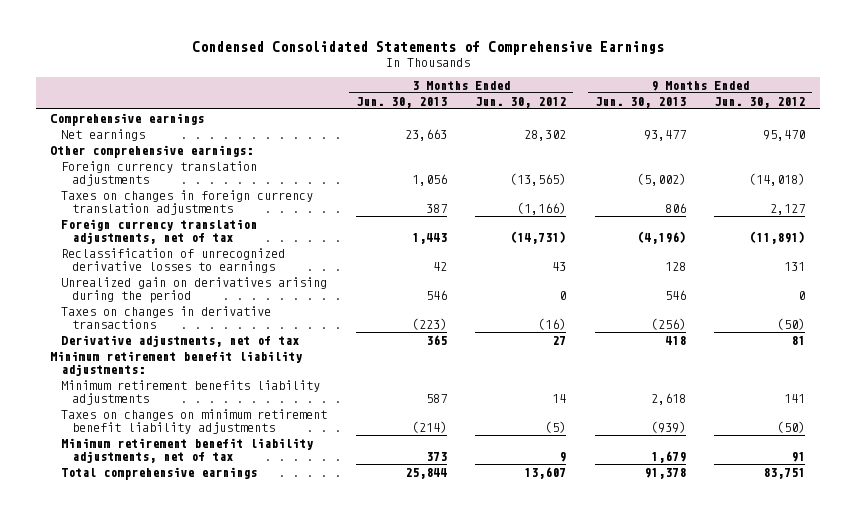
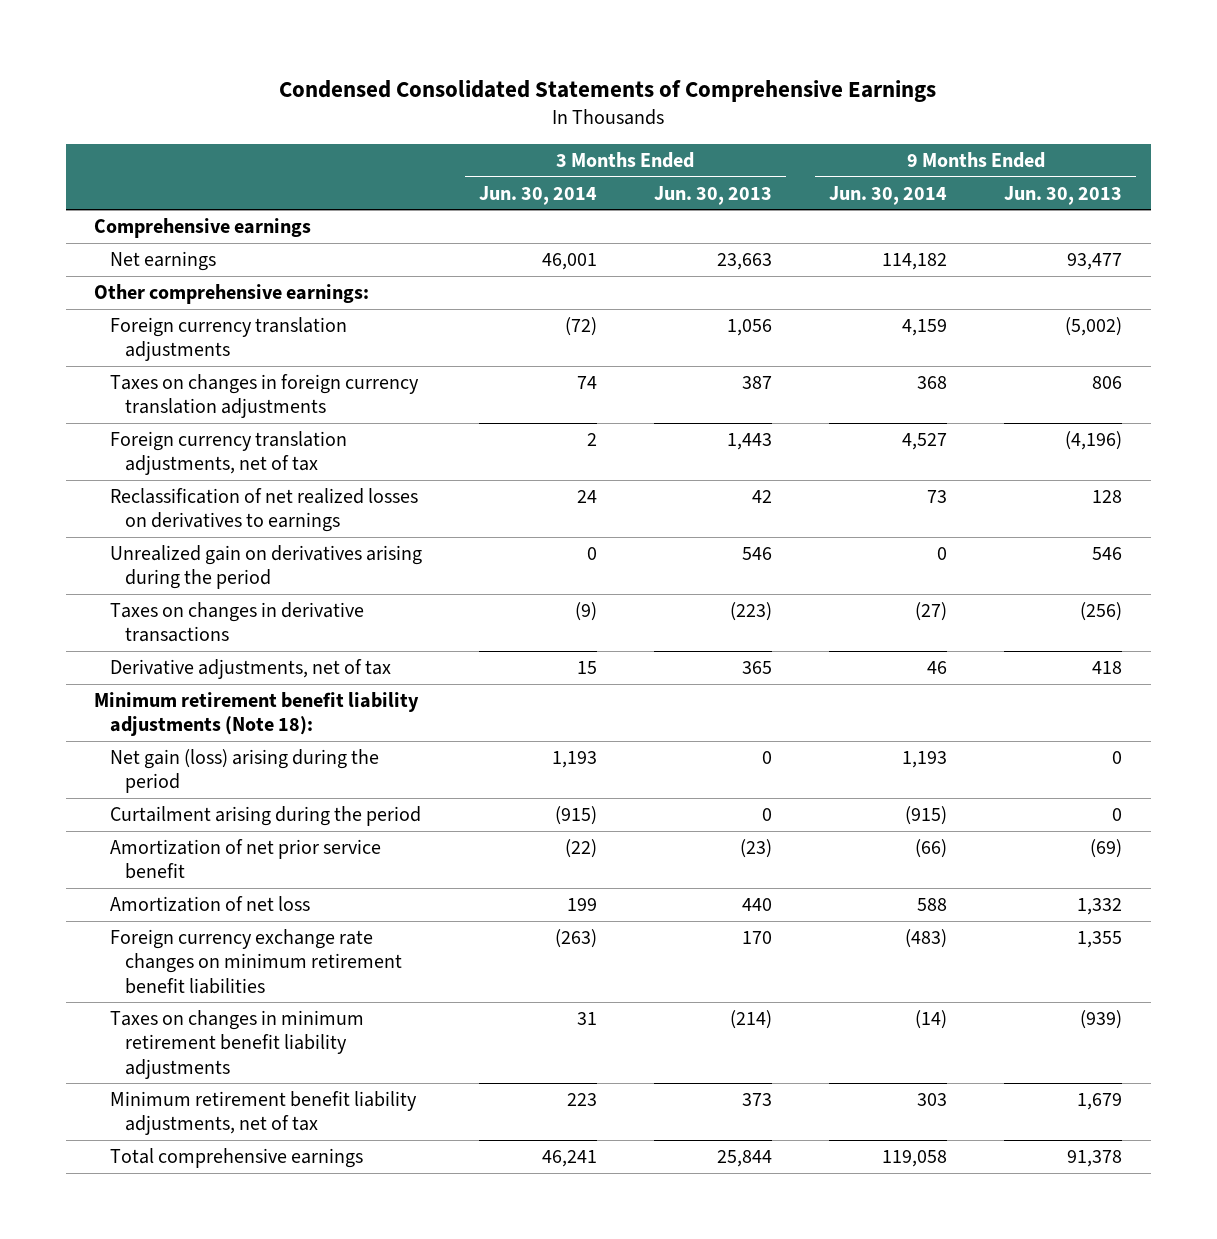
[475,96,567,108] Jun. 30, 2012 -> none
[714,96,806,108] Jun. 30, 2012 -> none
none -> [478,185,597,205] Jun. 30, 2014
none -> [829,185,948,205] Jun. 30, 2014
[61,247,286,273] Reclassification of unrecognized derivative losses to earnings -> [109,487,418,533] Reclassification of net realized losses on derivatives to earnings
[61,379,321,405] Minimum retirement benefits liability adjustments -> none
[50,350,303,376] Minimum retirement benefit liability adjustments: -> [94,691,420,737] Minimum retirement benefit liability adjustments (Note 18):
none -> [109,748,379,794] Net gain (loss) arising during the period
none -> [109,805,421,826] Curtailment arising during the period
none -> [109,838,381,880] Amortization of net prior service benefit
none -> [109,895,310,912] Amortization of net loss
none -> [109,928,403,994] Foreign currency exchange rate changes on minimum retirement benefit liabilities
[61,408,328,434] Taxes on changes on minimum retirement benefit liability adjustments -> [109,1009,364,1079] Taxes on changes in minimum retirement benefit liability adjustments

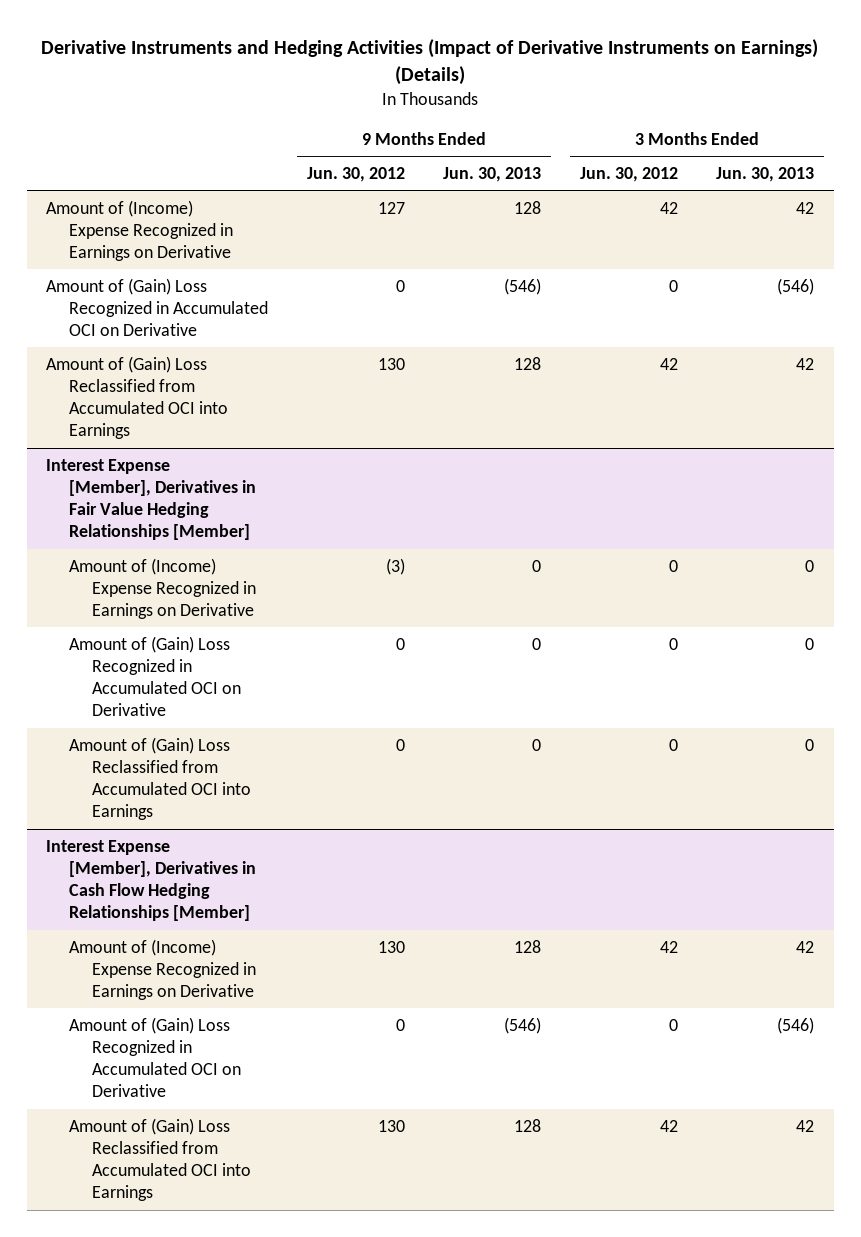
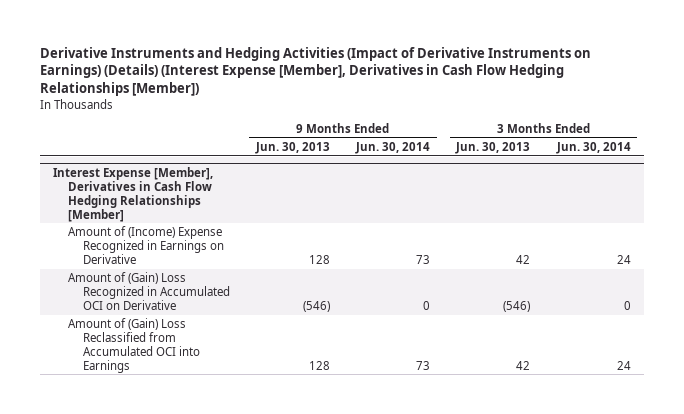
[41,39,819,86] Derivative Instruments and Hedging Activities (Impact of Derivative Instruments on Earnings) (Details) -> [39,46,591,97] Derivative Instruments and Hedging Activities (Impact of Derivative Instruments on Earnings) (Details) (Interest Expense [Member], Derivatives in Cash Flow Hedging Relationships [Member])
[306,167,405,183] Jun. 30, 2012 -> none
[579,167,678,183] Jun. 30, 2012 -> none
none -> [355,141,431,154] Jun. 30, 2014
none -> [555,141,631,154] Jun. 30, 2014
[46,199,234,262] Amount of (Income) Expense Recognized in Earnings on Derivative -> none
[46,277,269,337] Amount of (Gain) Loss Recognized in Accumulated OCI on Derivative -> none
[46,355,229,440] Amount of (Gain) Loss Reclassified from Accumulated OCI into Earnings -> none
[46,458,257,541] Interest Expense [Member], Derivatives in Fair Value Hedging Relationships [Member] -> none
[69,557,257,620] Amount of (Income) Expense Recognized in Earnings on Derivative -> none
[69,635,242,717] Amount of (Gain) Loss Recognized in Accumulated OCI on Derivative -> none
[69,736,252,821] Amount of (Gain) Loss Reclassified from Accumulated OCI into Earnings -> none

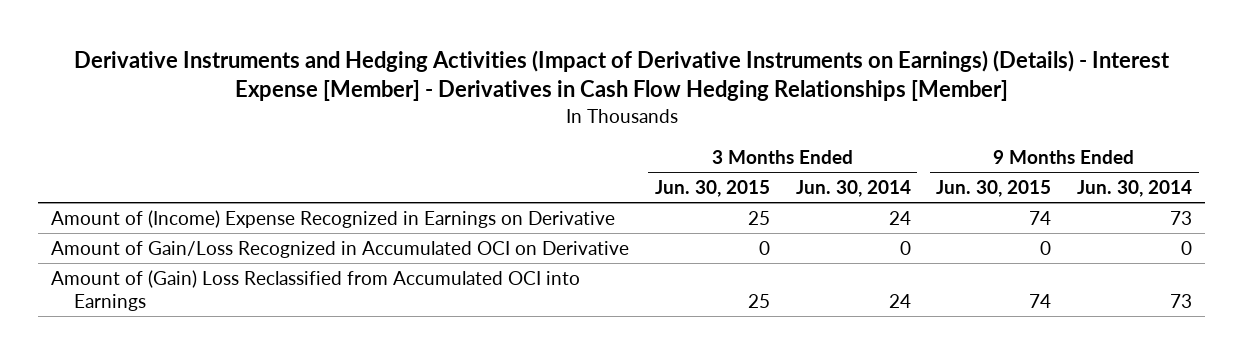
[39,46,591,97] Derivative Instruments and Hedging Activities (Impact of Derivative Instruments on Earnings) (Details) (Interest Expense [Member], Derivatives in Cash Flow Hedging Relationships [Member]) -> [73,49,1170,102] Derivative Instruments and Hedging Activities (Impact of Derivative Instruments on Earnings) (Details) - Interest Expense [Member] - Derivatives in Cash Flow Hedging Relationships [Member]
[254,141,330,154] Jun. 30, 2013 -> none
[455,141,531,154] Jun. 30, 2013 -> none
none -> [654,180,770,198] Jun. 30, 2015
none -> [936,180,1052,198] Jun. 30, 2015
[52,166,213,222] Interest Expense [Member], Derivatives in Cash Flow Hedging Relationships [Member] -> none
[67,272,230,310] Amount of (Gain) Loss Recognized in Accumulated OCI on Derivative -> [51,240,630,258] Amount of Gain/Loss Recognized in Accumulated OCI on Derivative

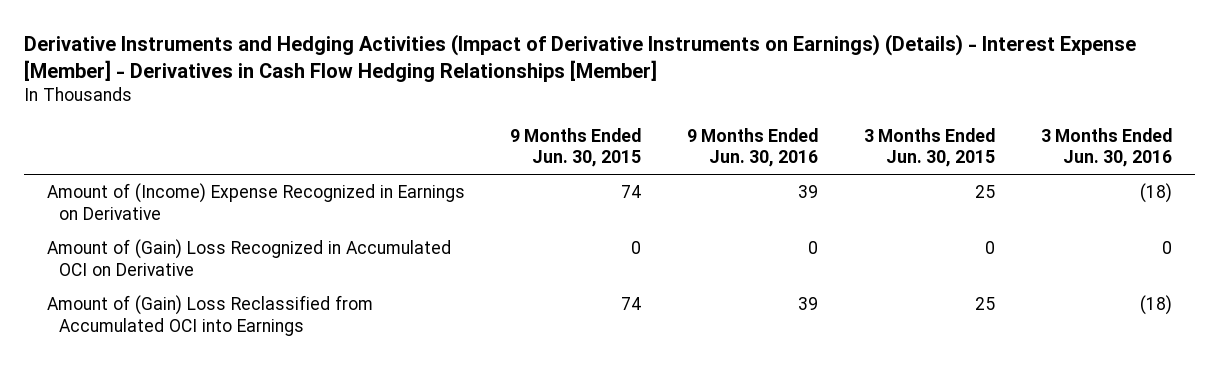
[795,180,911,198] Jun. 30, 2014 -> none
[1077,180,1193,198] Jun. 30, 2014 -> none
none -> [687,127,819,168] 9 Months Ended Jun. 30, 2016
none -> [1040,127,1172,168] 3 Months Ended Jun. 30, 2016
[51,240,630,258] Amount of Gain/Loss Recognized in Accumulated OCI on Derivative -> [46,239,451,277] Amount of (Gain) Loss Recognized in Accumulated OCI on Derivative

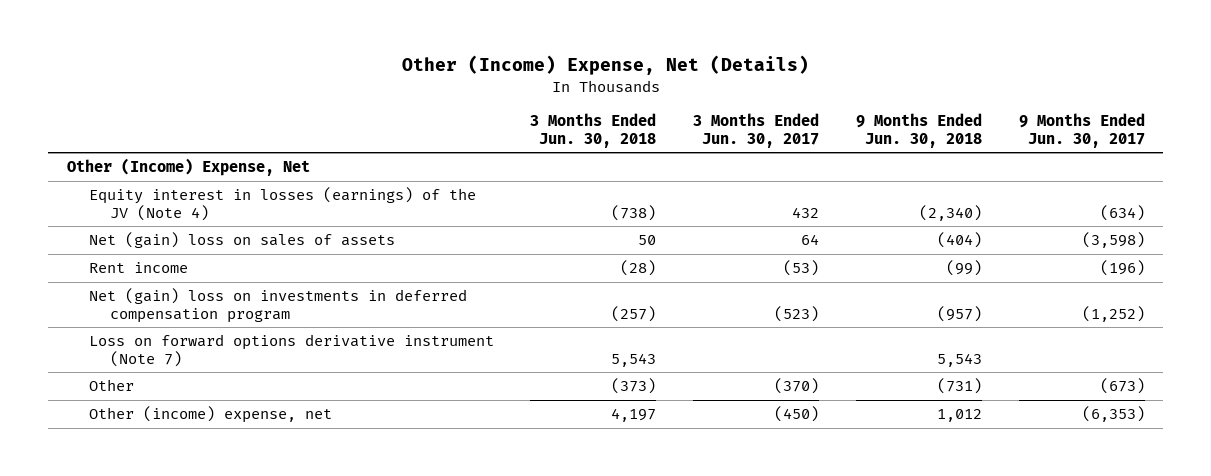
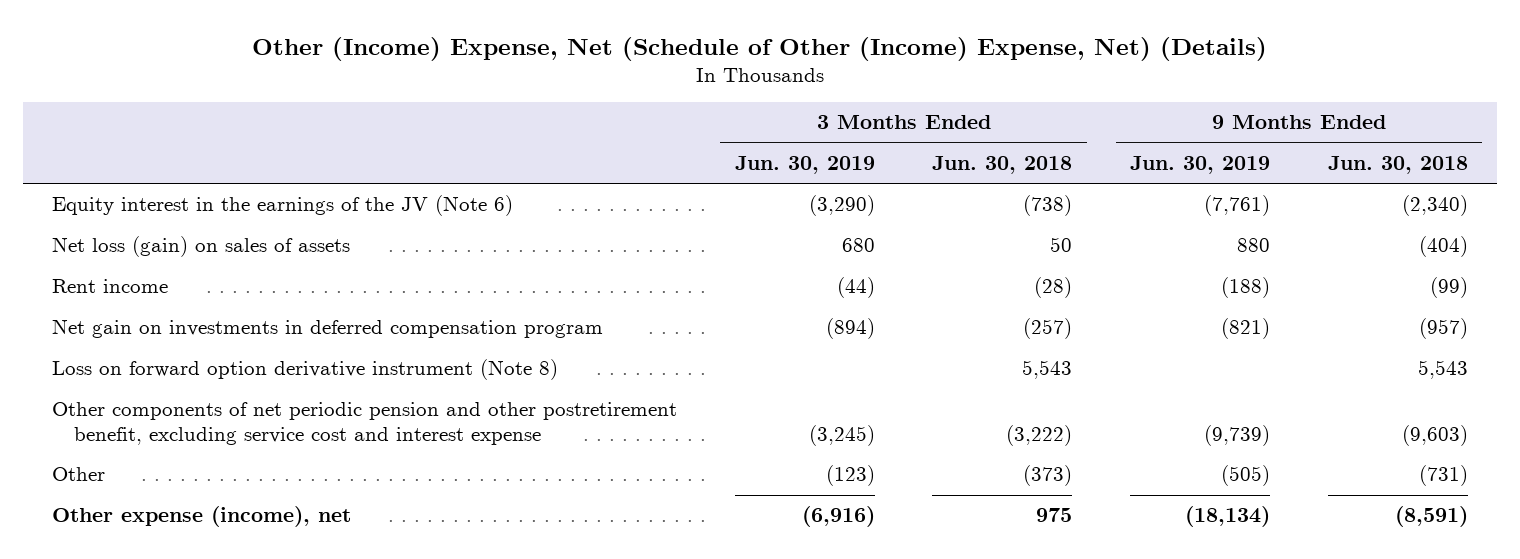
[401,55,809,76] Other (Income) Expense, Net (Details) -> [251,36,1267,61] Other (Income) Expense, Net (Schedule of Other (Income) Expense, Net) (Details)
[693,112,820,148] 3 Months Ended Jun. 30, 2017 -> none
[1018,112,1145,148] 9 Months Ended Jun. 30, 2017 -> none
none -> [734,155,875,174] Jun. 30, 2019
none -> [1130,155,1271,174] Jun. 30, 2019
[66,158,310,177] Other (Income) Expense, Net -> none
[88,187,476,221] Equity interest in losses (earnings) of the JV (Note 4) -> [51,195,513,217] Equity interest in the earnings of the JV (Note 6)
[88,232,395,249] Net (gain) loss on sales of assets -> [51,236,350,258] Net loss (gain) on sales of assets
[88,288,467,323] Net (gain) loss on investments in deferred compensation program -> [51,319,603,339] Net gain on investments in deferred compensation program
[88,334,494,367] Loss on forward options derivative instrument (Note 7) -> [51,359,558,381] Loss on forward option derivative instrument (Note 8)
none -> [51,402,677,445] Other components of net periodic pension and other postretirement benefit, excluding service cost and interest expense
[88,406,332,424] Other (income) expense, net -> [51,506,351,528] Other expense (income), net
[611,408,657,423] 4,197 -> [1036,508,1073,523] 975
[936,409,982,423] 1,012 -> [1394,506,1468,528] (8,591)

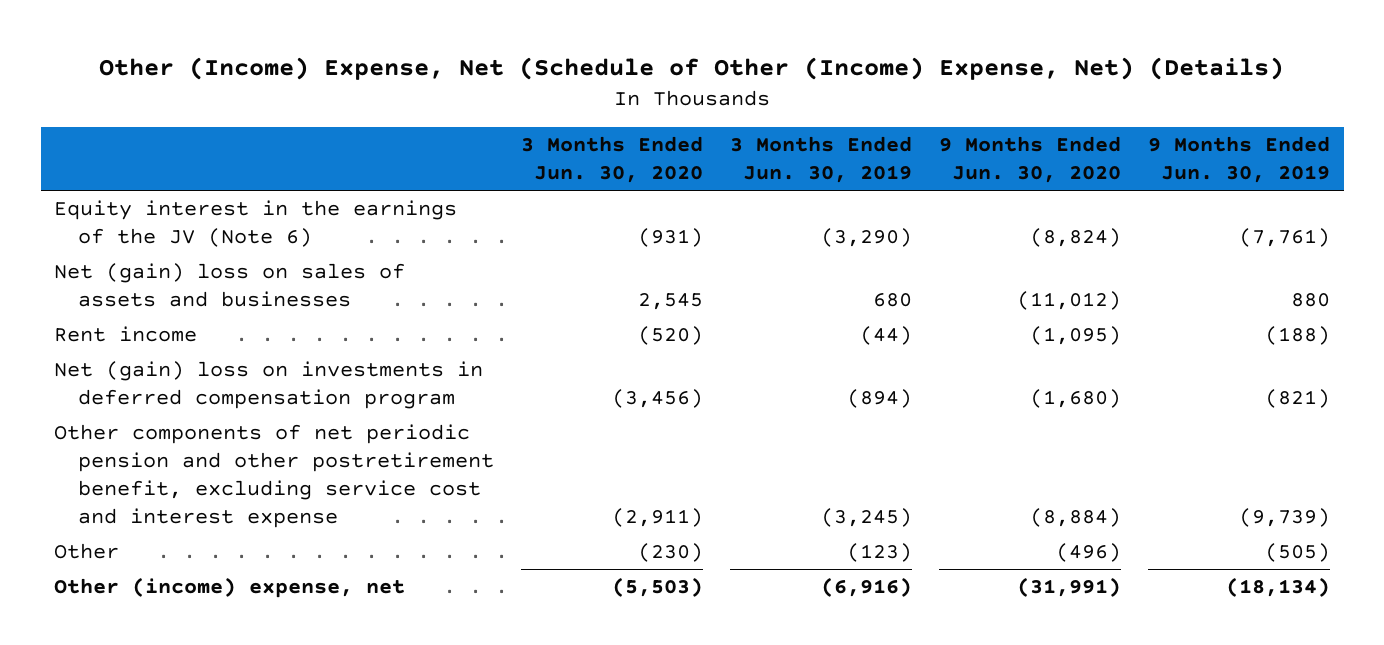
[932,155,1073,174] Jun. 30, 2018 -> none
[1327,155,1468,174] Jun. 30, 2018 -> none
none -> [521,135,704,183] 3 Months Ended Jun. 30, 2020
none -> [939,135,1122,183] 9 Months Ended Jun. 30, 2020
[51,236,350,258] Net loss (gain) on sales of assets -> [54,263,406,308] Net (gain) loss on sales of assets and businesses
[51,359,558,381] Loss on forward option derivative instrument (Note 8) -> none
[51,319,603,339] Net gain on investments in deferred compensation program -> [54,361,484,410] Net (gain) loss on investments in deferred compensation program
[51,506,351,528] Other expense (income), net -> [54,577,406,599] Other (income) expense, net

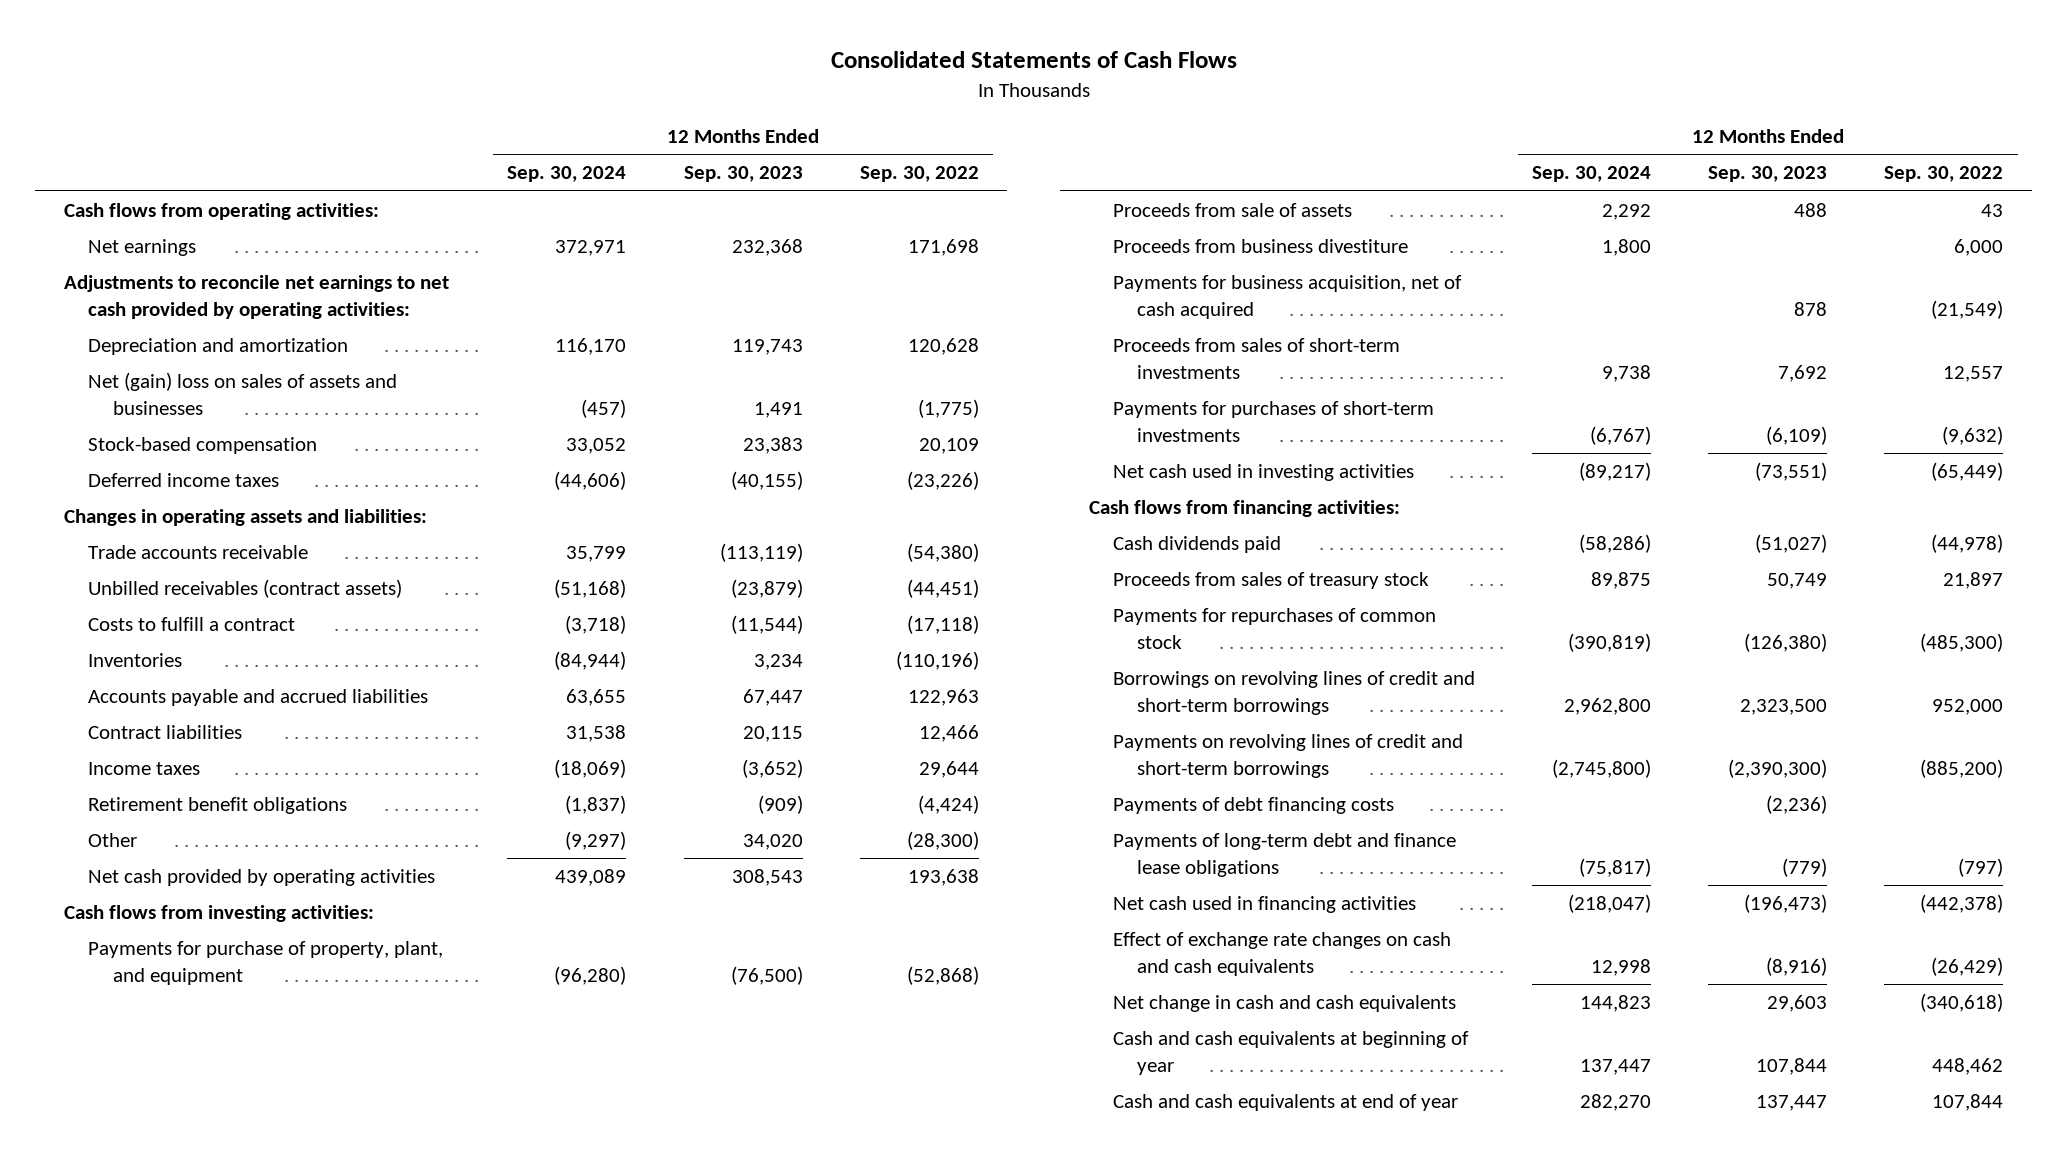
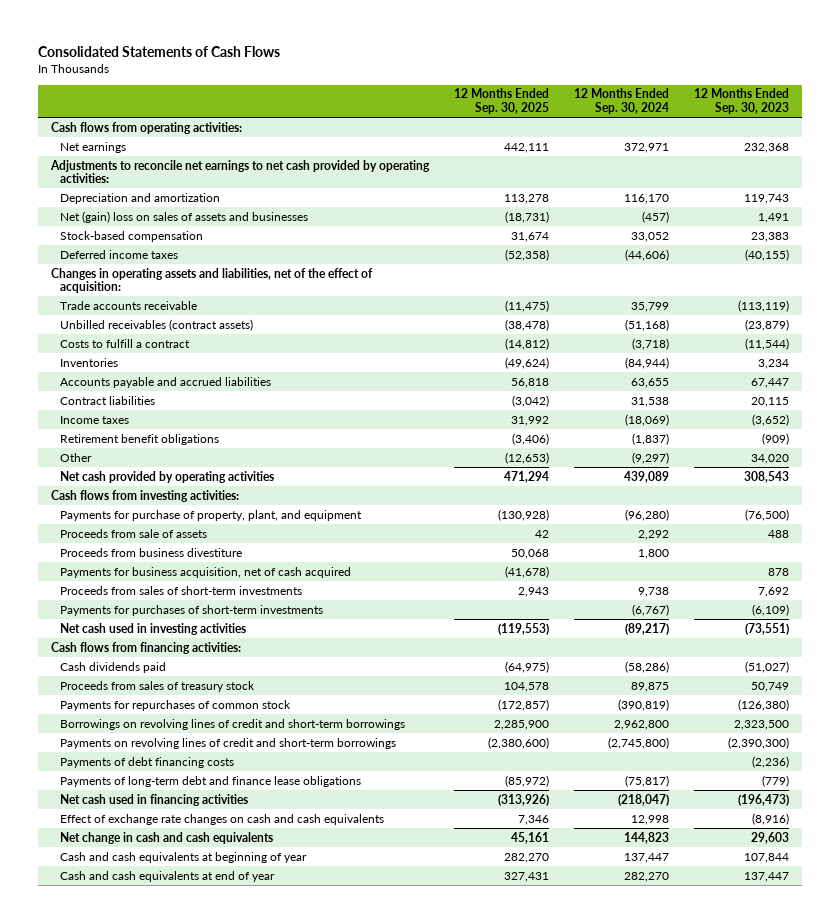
[859,166,979,183] Sep. 30, 2022 -> none
none -> [453,88,549,115] 12 Months Ended Sep. 30, 2025
[63,509,427,527] Changes in operating assets and liabilities: -> [50,267,373,294] Changes in operating assets and liabilities, net of the effect of acquisition:

